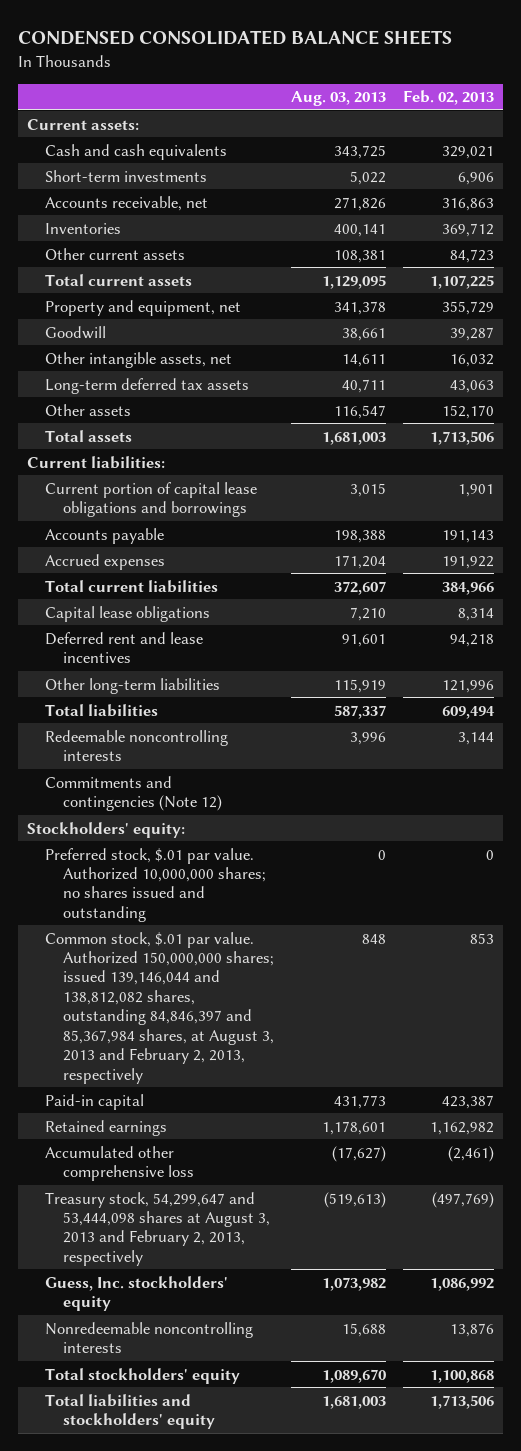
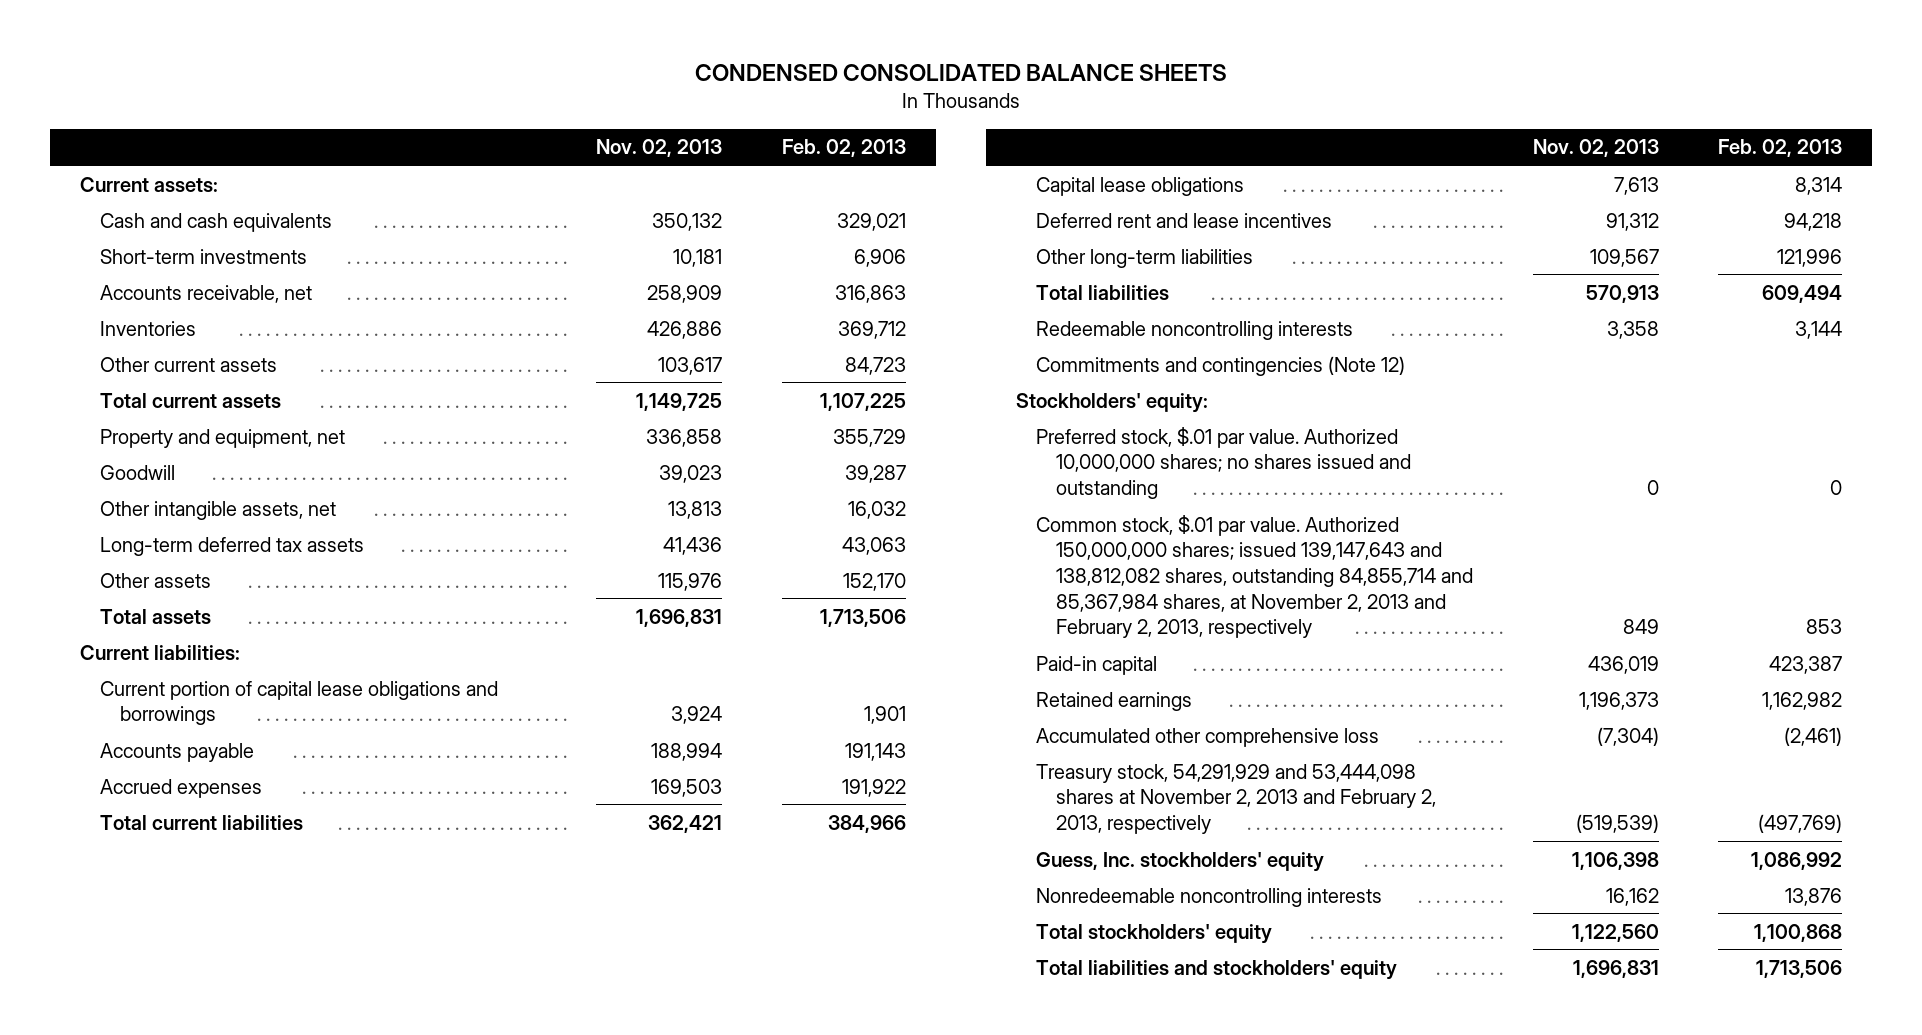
[291,91,387,107] Aug. 03, 2013 -> none
none -> [596,139,723,158] Nov. 02, 2013
[45,931,275,1084] Common stock, $.01 par value. Authorized 150,000,000 shares; issued 139,146,044 and 138,812,082 shares, outstanding 84,846,397 and 85,367,984 shares, at August 3, 2013 and February 2, 2013, respectively -> [1036,514,1474,639] Common stock, $.01 par value. Authorized 150,000,000 shares; issued 139,147,643 and 138,812,082 shares, outstanding 84,855,714 and 85,367,984 shares, at November 2, 2013 and February 2, 2013, respectively
[45,1191,271,1266] Treasury stock, 54,299,647 and 53,444,098 shares at August 3, 2013 and February 2, 2013, respectively -> [1036,763,1437,834] Treasury stock, 54,291,929 and 53,444,098 shares at November 2, 2013 and February 2, 2013, respectively

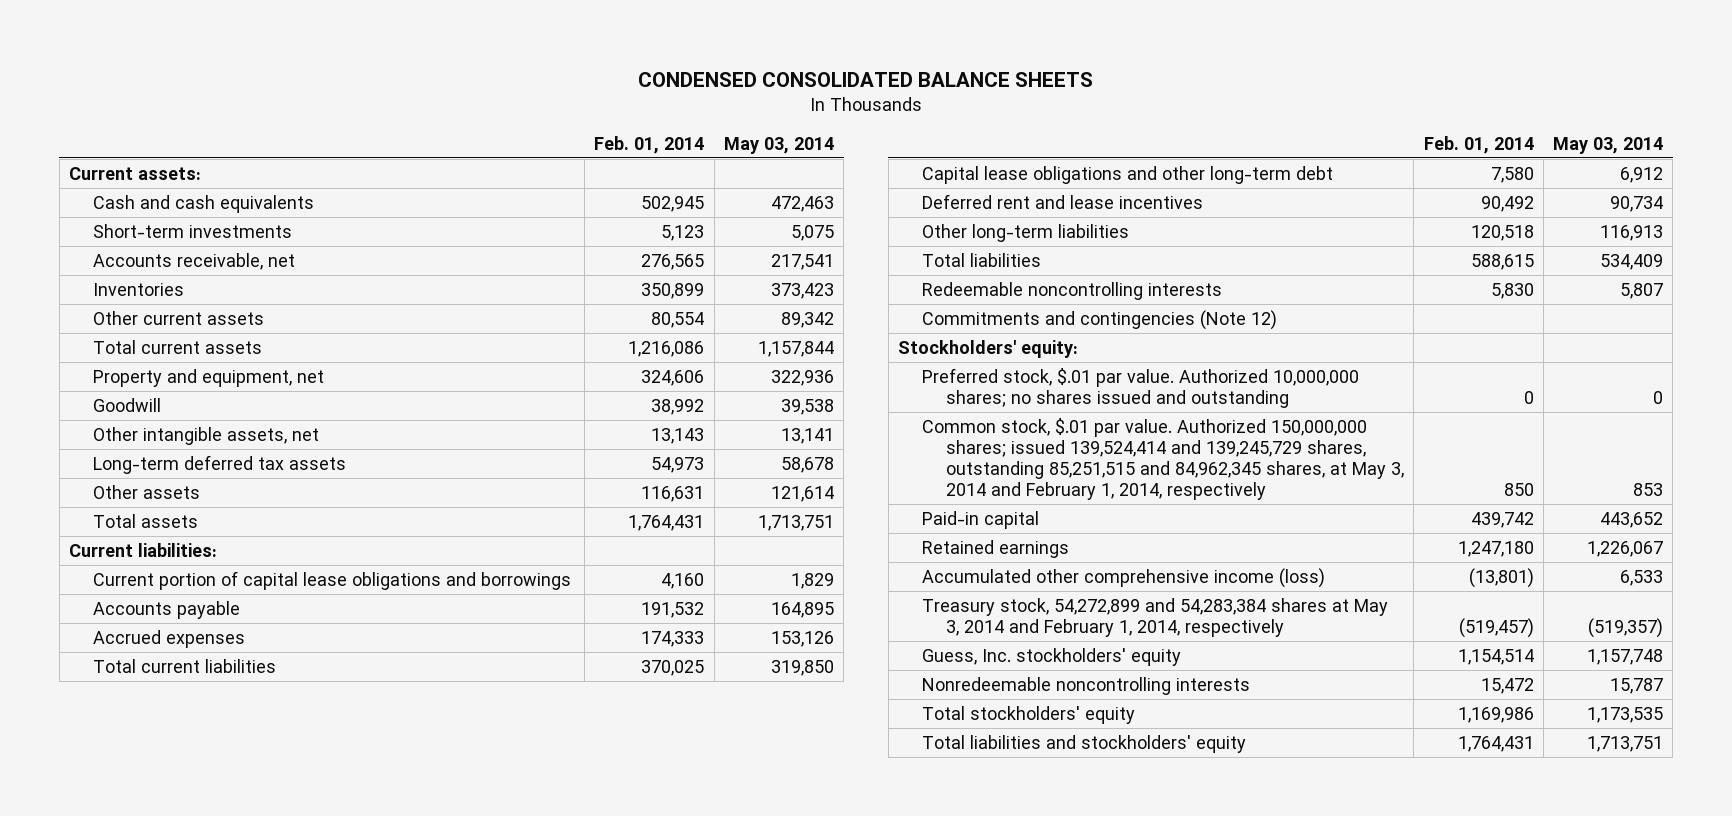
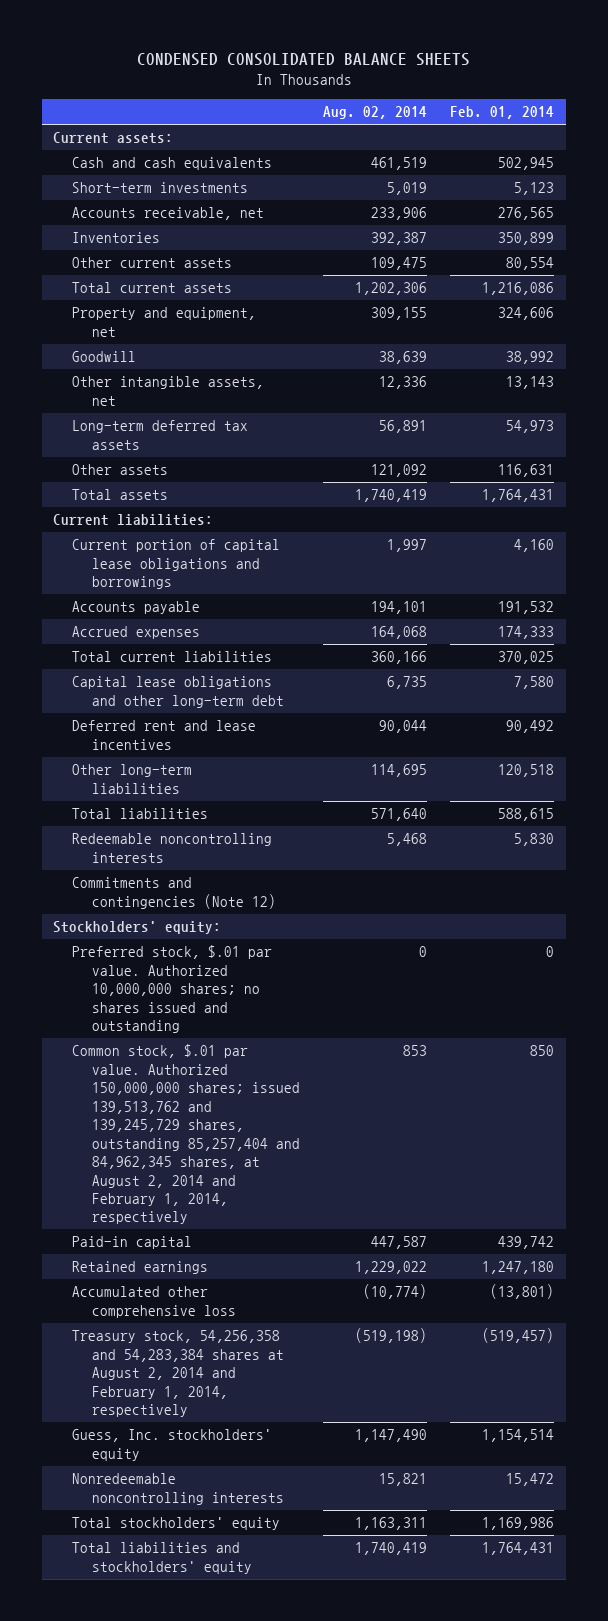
[724,136,835,154] May 03, 2014 -> none
none -> [322,106,427,120] Aug. 02, 2014
[922,417,1405,500] Common stock, $.01 par value. Authorized 150,000,000 shares; issued 139,524,414 and 139,245,729 shares, outstanding 85,251,515 and 84,962,345 shares, at May 3, 2014 and February 1, 2014, respectively -> [72,1044,300,1225] Common stock, $.01 par value. Authorized 150,000,000 shares; issued 139,513,762 and 139,245,729 shares, outstanding 85,257,404 and 84,962,345 shares, at August 2, 2014 and February 1, 2014, respectively
[922,567,1326,588] Accumulated other comprehensive income (loss) -> [72,1286,236,1318] Accumulated other comprehensive loss
[922,597,1389,637] Treasury stock, 54,272,899 and 54,283,384 shares at May 3, 2014 and February 1, 2014, respectively -> [72,1330,284,1418] Treasury stock, 54,256,358 and 54,283,384 shares at August 2, 2014 and February 1, 2014, respectively

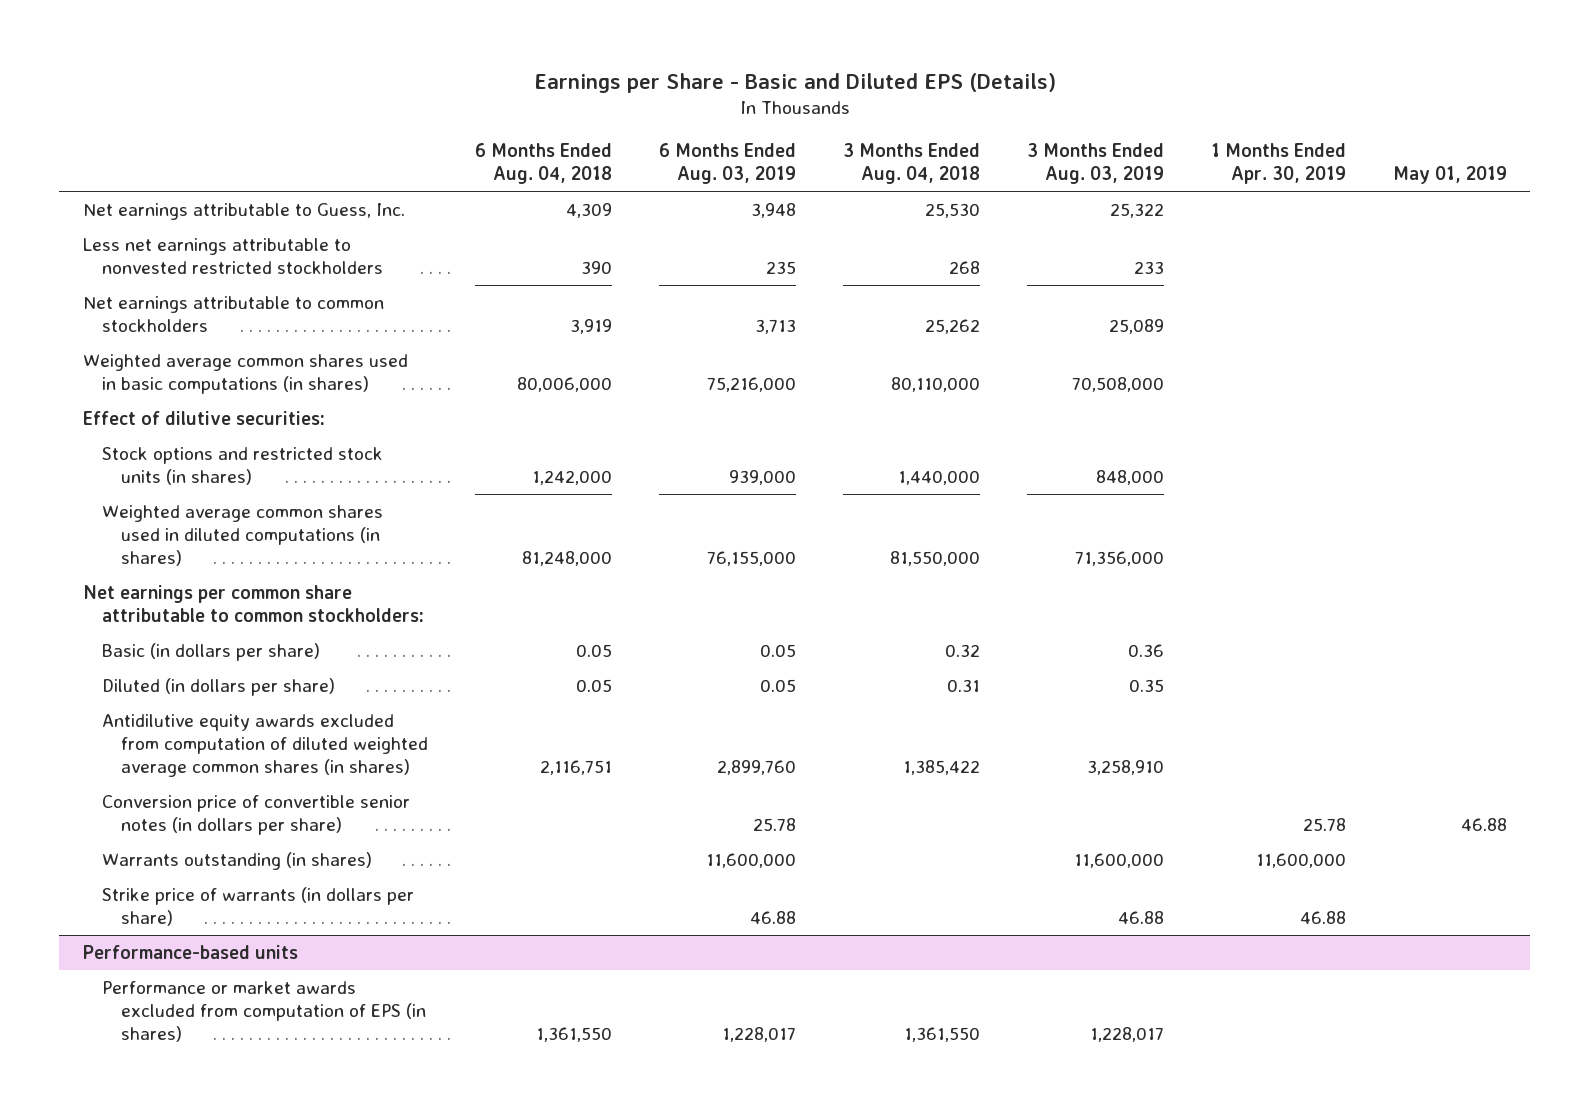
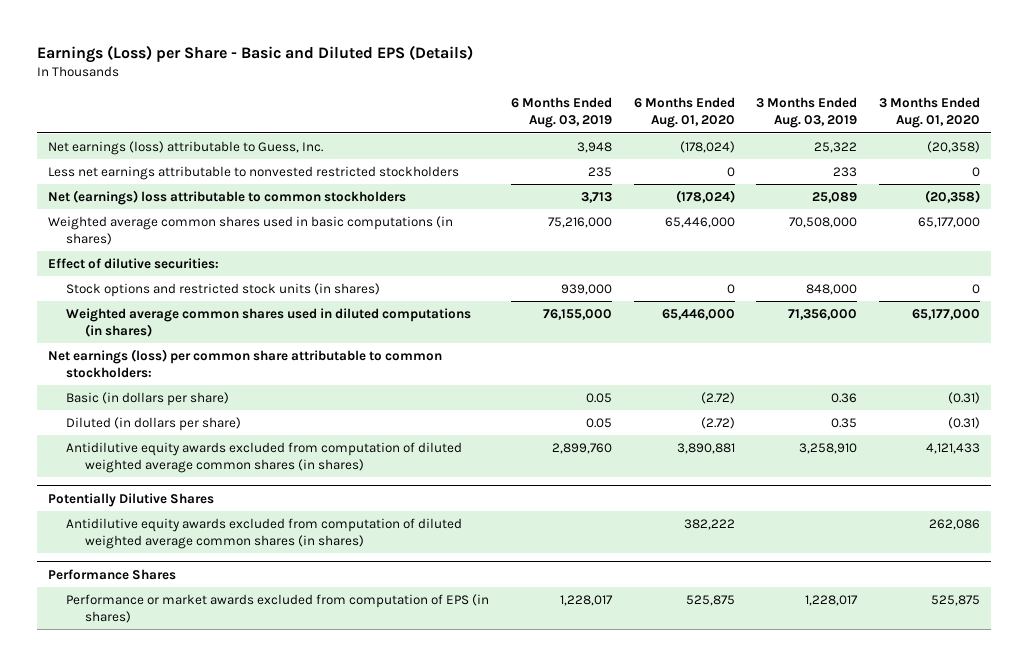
[533,72,1056,93] Earnings per Share - Basic and Diluted EPS (Details) -> [36,44,473,63] Earnings (Loss) per Share - Basic and Diluted EPS (Details)
[474,143,612,185] 6 Months Ended Aug. 04, 2018 -> none
[842,143,980,185] 3 Months Ended Aug. 04, 2018 -> none
[1210,143,1346,185] 1 Months Ended Apr. 30, 2019 -> none
[1392,166,1507,185] May 01, 2019 -> none
none -> [633,97,735,129] 6 Months Ended Aug. 01, 2020
none -> [879,97,981,129] 3 Months Ended Aug. 01, 2020
[82,202,405,220] Net earnings attributable to Guess, Inc. -> [47,140,323,155] Net earnings (loss) attributable to Guess, Inc.
[82,295,384,332] Net earnings attributable to common stockholders -> [47,189,406,205] Net (earnings) loss attributable to common stockholders
[82,584,424,622] Net earnings per common share attributable to common stockholders: -> [47,348,442,379] Net earnings (loss) per common share attributable to common stockholders:
[101,794,410,835] Conversion price of convertible senior notes (in dollars per share) -> none
[101,851,372,870] Warrants outstanding (in shares) -> none
[101,886,414,926] Strike price of warrants (in dollars per share) -> none
none -> [47,492,214,507] Potentially Dilutive Shares
none -> [66,517,463,550] Antidilutive equity awards excluded from computation of diluted weighted average common shares (in shares)
[82,944,298,959] Performance-based units -> [47,568,176,580] Performance Shares

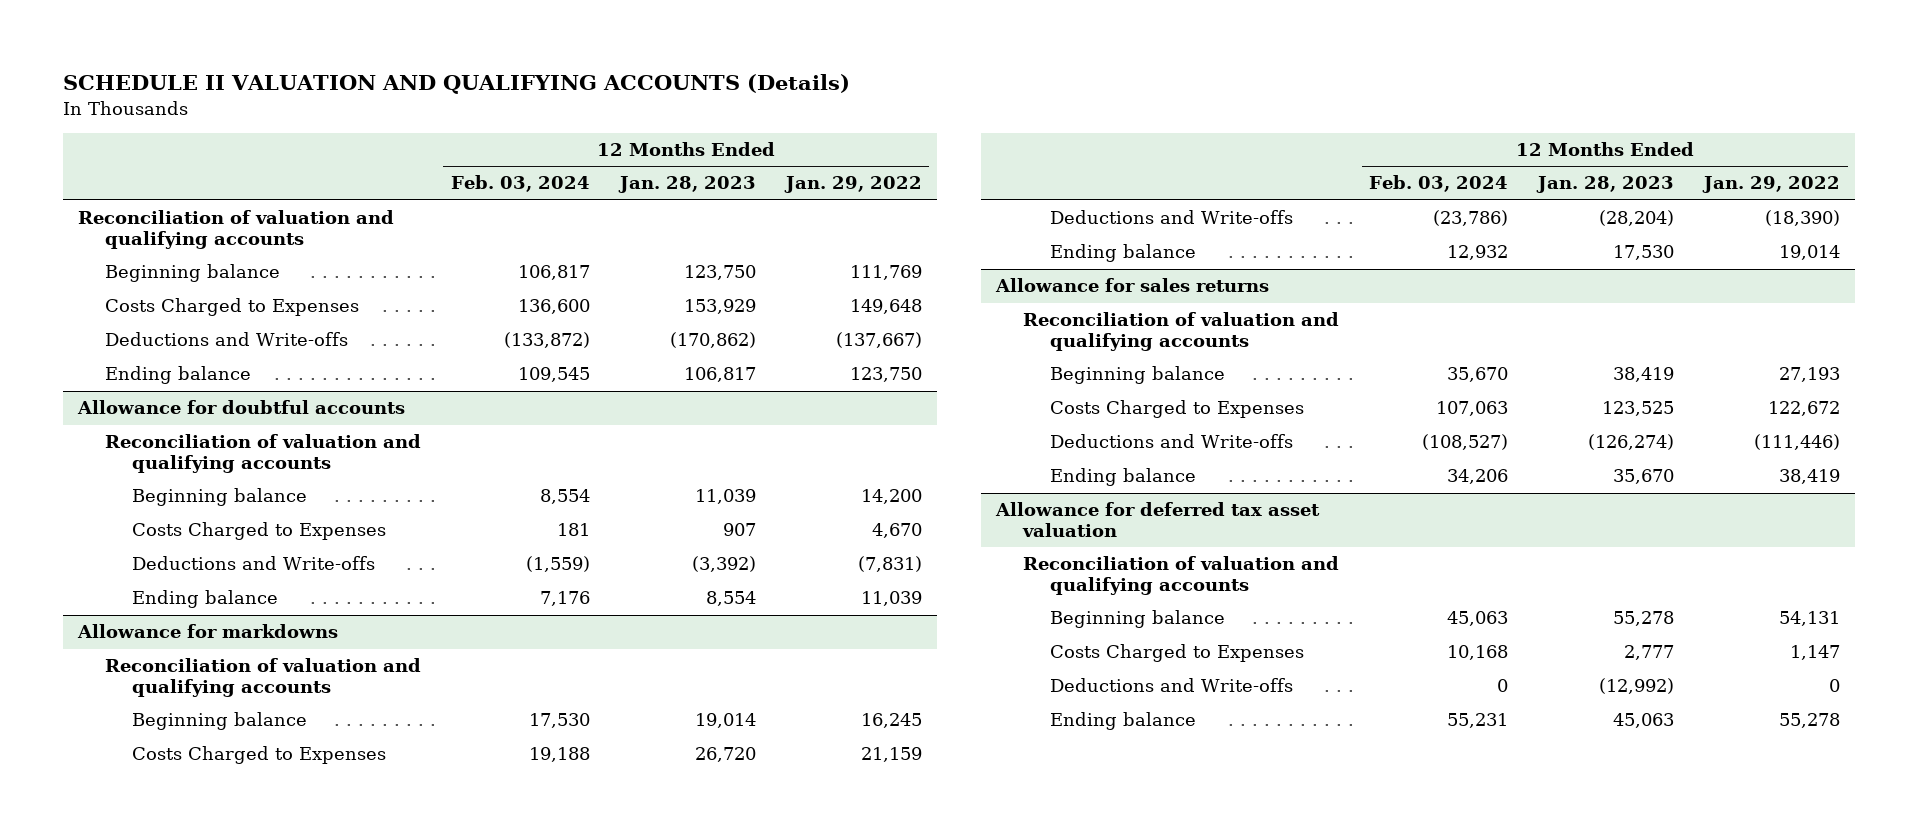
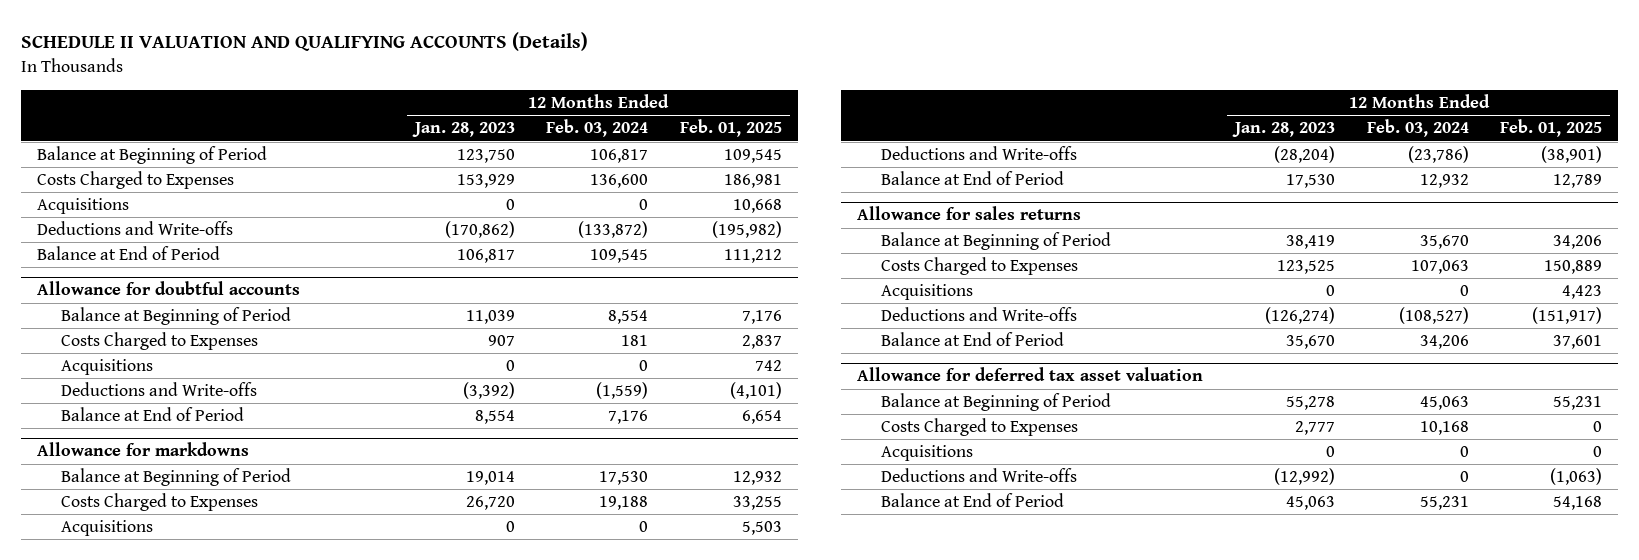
[783,176,922,194] Jan. 29, 2022 -> none
none -> [679,119,782,138] Feb. 01, 2025
[77,210,394,250] Reconciliation of valuation and qualifying accounts -> none
[104,264,280,283] Beginning balance -> [36,146,267,165] Balance at Beginning of Period
none -> [36,198,129,215] Acquisitions
[104,366,251,385] Ending balance -> [36,246,220,261] Balance at End of Period
[104,434,421,474] Reconciliation of valuation and qualifying accounts -> none
[131,488,307,507] Beginning balance -> [60,307,291,326] Balance at Beginning of Period
none -> [60,359,153,376] Acquisitions
[131,590,278,609] Ending balance -> [60,407,244,422] Balance at End of Period
[104,658,421,698] Reconciliation of valuation and qualifying accounts -> none
[131,712,307,731] Beginning balance -> [60,468,291,487] Balance at Beginning of Period
none -> [60,520,153,537] Acquisitions
[1050,244,1197,263] Ending balance -> [881,171,1065,186] Balance at End of Period
[1023,312,1340,352] Reconciliation of valuation and qualifying accounts -> none
[1050,366,1226,385] Beginning balance -> [881,232,1112,251] Balance at Beginning of Period
none -> [881,284,974,301] Acquisitions
[1050,468,1197,487] Ending balance -> [881,332,1065,347] Balance at End of Period
[1023,556,1340,596] Reconciliation of valuation and qualifying accounts -> none
[1050,610,1226,629] Beginning balance -> [881,393,1112,412] Balance at Beginning of Period
none -> [881,445,974,462] Acquisitions
[1050,712,1197,731] Ending balance -> [881,493,1065,508] Balance at End of Period

